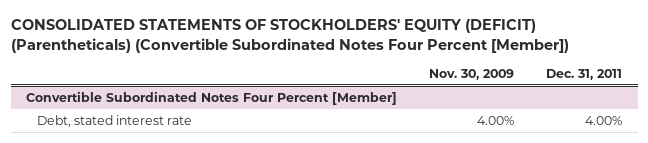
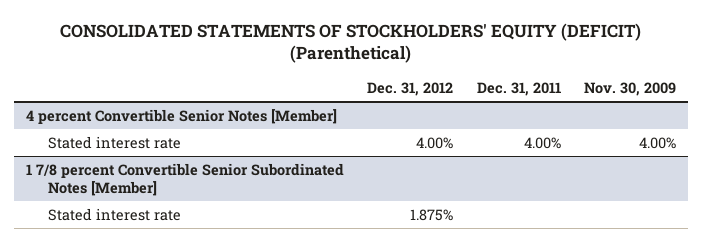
[10,19,569,53] CONSOLIDATED STATEMENTS OF STOCKHOLDERS' EQUITY (DEFICIT) (Parentheticals) (Convertible Subordinated Notes Four Percent [Member]) -> [59,22,641,64] CONSOLIDATED STATEMENTS OF STOCKHOLDERS' EQUITY (DEFICIT) (Parenthetical)
none -> [367,81,454,96] Dec. 31, 2012
[26,90,398,105] Convertible Subordinated Notes Four Percent [Member] -> none
[36,114,192,127] Debt, stated interest rate -> none
none -> [25,108,337,124] 4 percent Convertible Senior Notes [Member]
none -> [48,135,182,149] Stated interest rate
none -> [25,162,344,196] 1 7/8 percent Convertible Senior Subordinated Notes [Member]
none -> [48,207,182,221] Stated interest rate

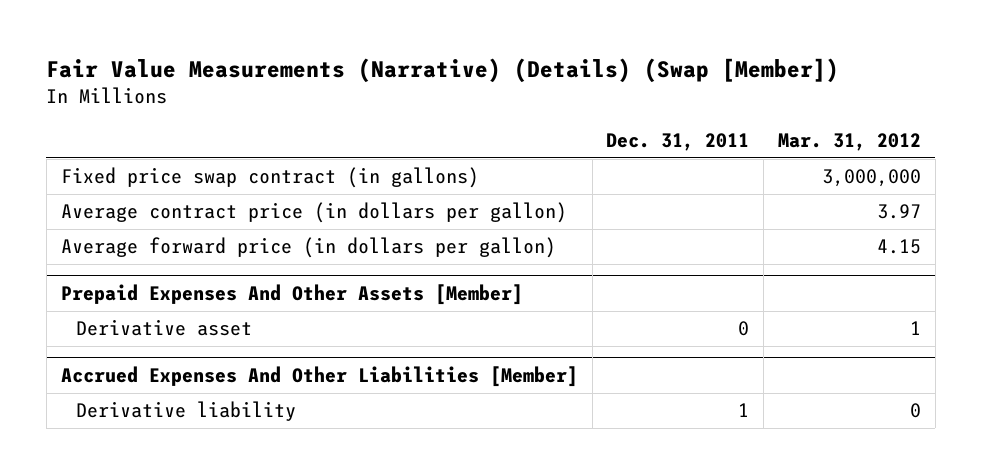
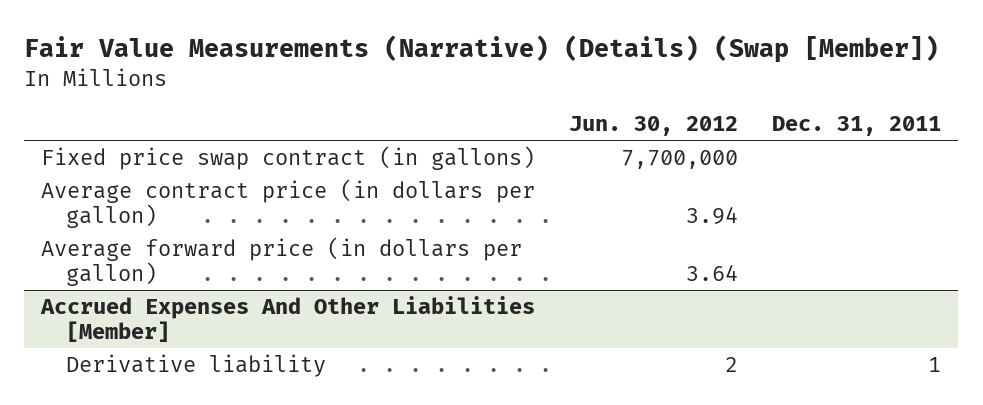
[778,132,922,151] Mar. 31, 2012 -> none
none -> [569,116,739,137] Jun. 30, 2012
[60,284,523,306] Prepaid Expenses And Other Assets [Member] -> none
[75,319,252,337] Derivative asset -> none

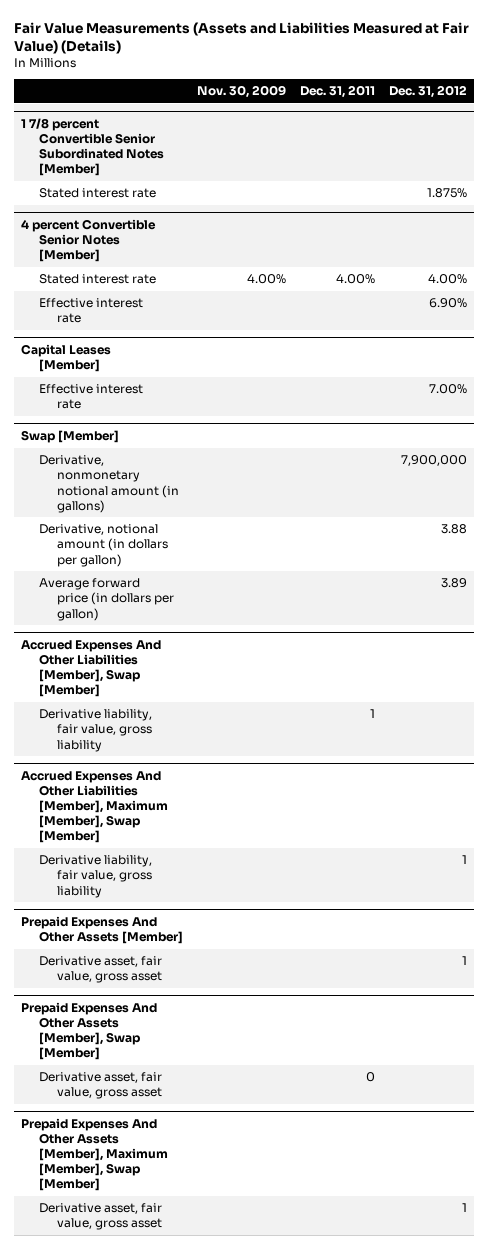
[24,35,940,64] Fair Value Measurements (Narrative) (Details) (Swap [Member]) -> [14,21,470,54] Fair Value Measurements (Assets and Liabilities Measured at Fair Value) (Details)
[569,116,739,137] Jun. 30, 2012 -> none
none -> [196,85,286,99] Nov. 30, 2009
none -> [388,85,467,99] Dec. 31, 2012
[41,145,536,170] Fixed price swap contract (in gallons) -> none
[41,178,536,228] Average contract price (in dollars per gallon) -> none
[41,236,523,286] Average forward price (in dollars per gallon) -> none
none -> [20,117,165,177] 1 7/8 percent Convertible Senior Subordinated Notes [Member]
none -> [39,188,157,199] Stated interest rate
none -> [20,218,156,263] 4 percent Convertible Senior Notes [Member]
none -> [39,274,157,285] Stated interest rate
none -> [39,298,144,324] Effective interest rate
none -> [20,343,111,373] Capital Leases [Member]
none -> [39,384,144,410] Effective interest rate
none -> [20,429,119,443] Swap [Member]
none -> [39,455,180,513] Derivative, nonmonetary notional amount (in gallons)
none -> [39,524,169,567] Derivative, notional amount (in dollars per gallon)
none -> [39,578,175,621] Average forward price (in dollars per gallon)
[40,295,536,342] Accrued Expenses And Other Liabilities [Member] -> [20,639,161,698] Accrued Expenses And Other Liabilities [Member], Swap [Member]
[65,353,326,377] Derivative liability -> [39,709,153,752] Derivative liability, fair value, gross liability
none -> [20,770,169,844] Accrued Expenses And Other Liabilities [Member], Maximum [Member], Swap [Member]
none -> [39,855,153,898] Derivative liability, fair value, gross liability
none -> [20,915,184,945] Prepaid Expenses And Other Assets [Member]
none -> [39,956,163,984] Derivative asset, fair value, gross asset
none -> [20,1001,157,1061] Prepaid Expenses And Other Assets [Member], Swap [Member]
none -> [39,1072,163,1100] Derivative asset, fair value, gross asset
none -> [20,1117,169,1192] Prepaid Expenses And Other Assets [Member], Maximum [Member], Swap [Member]
none -> [39,1203,163,1231] Derivative asset, fair value, gross asset

